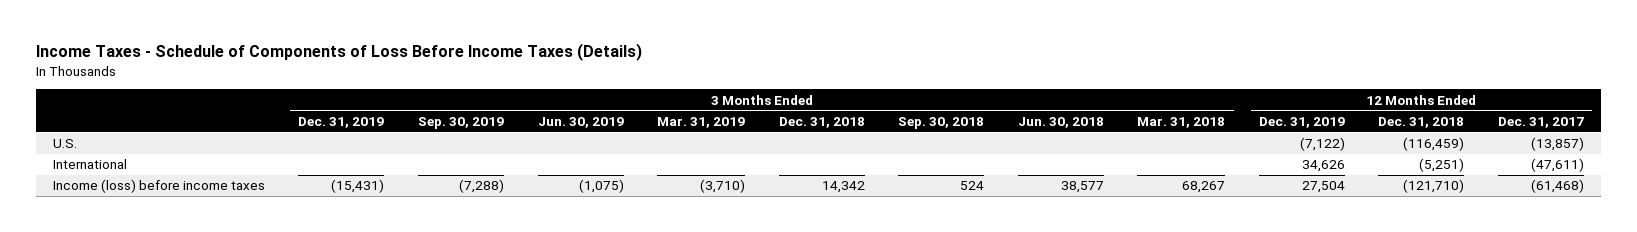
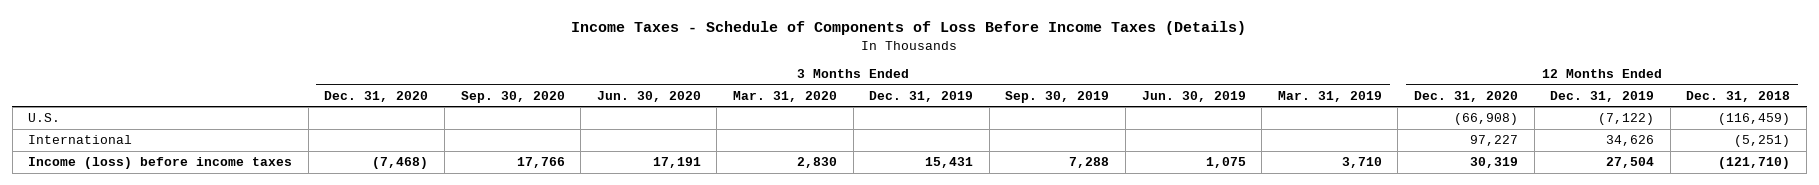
[778,117,865,129] Dec. 31, 2018 -> none
[898,117,985,130] Sep. 30, 2018 -> none
[1017,117,1104,129] Jun. 30, 2018 -> none
[1137,117,1226,129] Mar. 31, 2018 -> none
[1498,117,1585,129] Dec. 31, 2017 -> none
none -> [324,90,429,102] Dec. 31, 2020
none -> [460,90,565,103] Sep. 30, 2020
none -> [596,90,701,102] Jun. 30, 2020
none -> [732,90,837,102] Mar. 31, 2020
none -> [1414,90,1519,102] Dec. 31, 2020
[331,179,385,194] (15,431) -> [925,157,974,169] 15,431
[458,179,504,194] (7,288) -> [1069,157,1110,169] 7,288
[578,179,624,194] (1,075) -> [1205,157,1246,169] 1,075
[700,179,746,194] (3,710) -> [1341,157,1382,169] 3,710

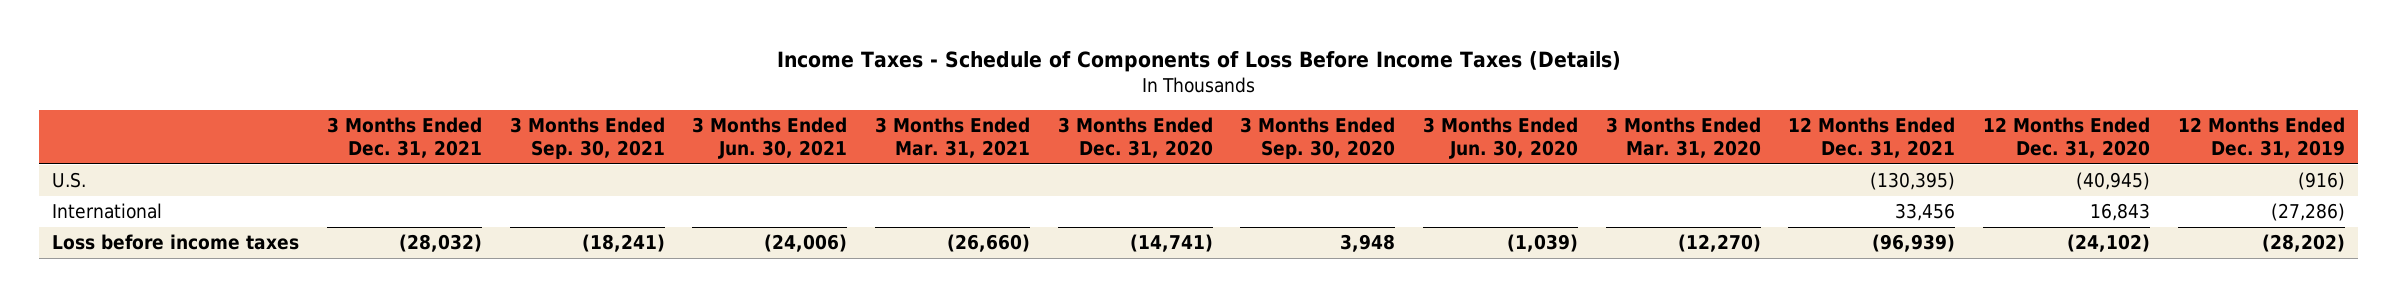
[869,90,974,102] Dec. 31, 2019 -> none
[1005,90,1110,103] Sep. 30, 2019 -> none
[1141,90,1246,102] Jun. 30, 2019 -> none
[1277,90,1382,102] Mar. 31, 2019 -> none
[1686,90,1791,102] Dec. 31, 2018 -> none
none -> [327,117,483,158] 3 Months Ended Dec. 31, 2021
none -> [509,117,665,159] 3 Months Ended Sep. 30, 2021
none -> [692,117,848,159] 3 Months Ended Jun. 30, 2021
none -> [875,117,1031,158] 3 Months Ended Mar. 31, 2021
none -> [1788,117,1956,158] 12 Months Ended Dec. 31, 2021
[1454,113,1519,126] (66,908) -> [2075,172,2150,191] (40,945)
[1598,113,1655,126] (7,122) -> [2297,172,2345,191] (916)
[1470,135,1519,147] 97,227 -> [2089,203,2150,222] 16,843
[1606,135,1655,147] 34,626 -> [2270,203,2345,222] (27,286)
[28,157,293,170] Income (loss) before income taxes -> [52,234,300,251] Loss before income taxes
[372,157,429,170] (7,468) -> [1129,234,1213,253] (14,741)
[516,157,565,169] 17,766 -> [1340,234,1396,253] 3,948
[652,157,701,169] 17,191 -> [1506,234,1578,253] (1,039)
[796,157,837,169] 2,830 -> [1677,234,1761,253] (12,270)
[1470,157,1519,169] 30,319 -> [2066,234,2150,253] (24,102)
[1606,157,1655,169] 27,504 -> [2261,234,2345,253] (28,202)

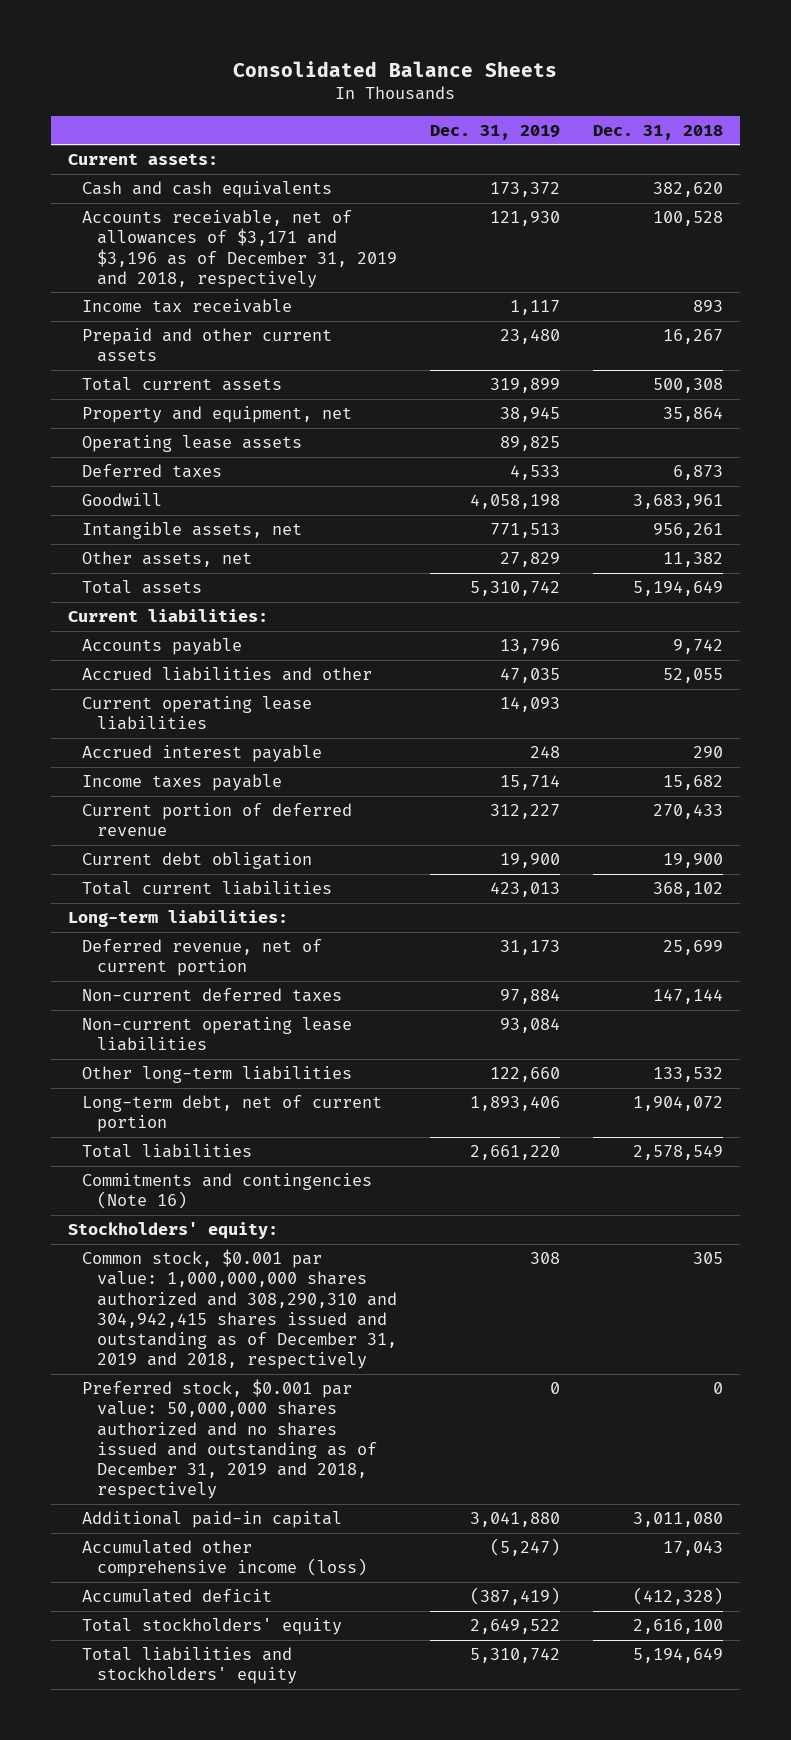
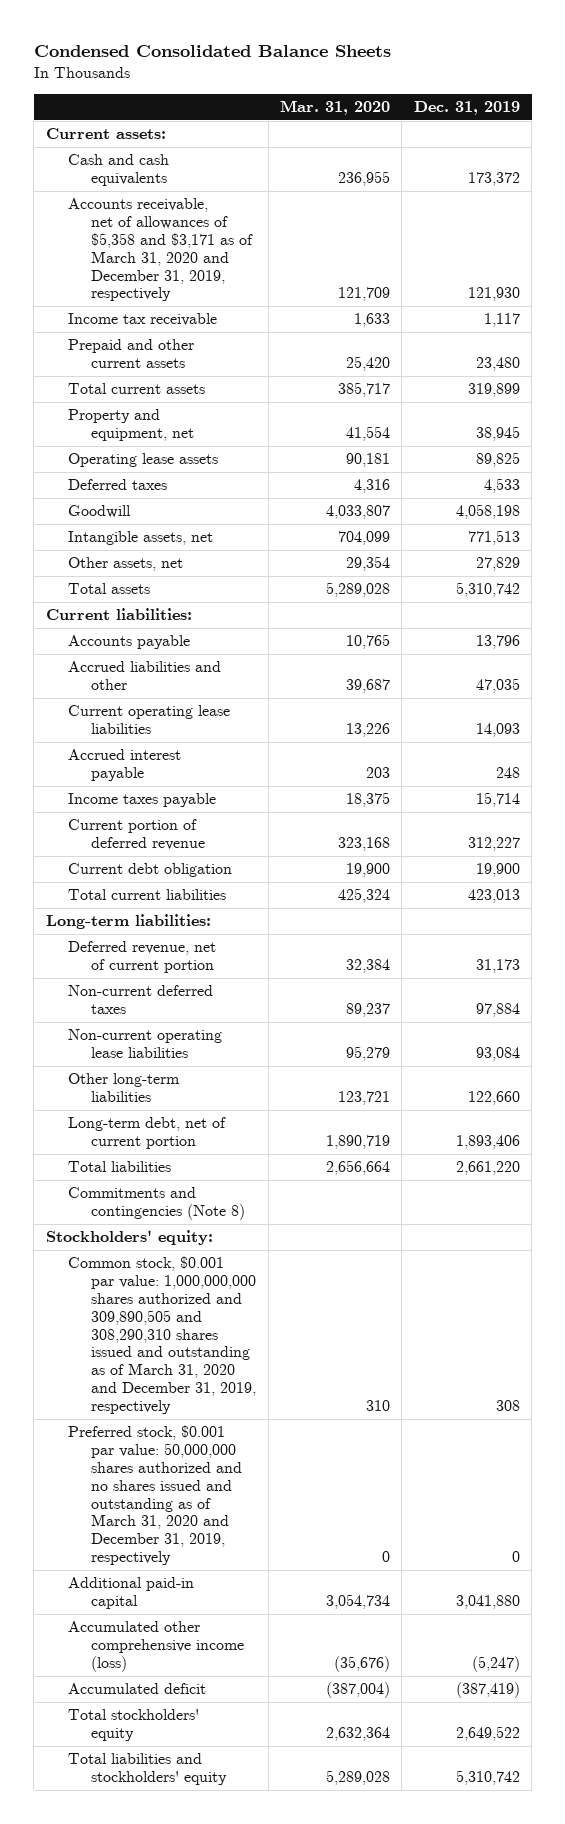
[233,60,558,77] Consolidated Balance Sheets -> [33,45,391,58] Condensed Consolidated Balance Sheets
[593,124,724,140] Dec. 31, 2018 -> none
none -> [280,99,391,115] Mar. 31, 2020
[82,210,398,288] Accounts receivable, net of allowances of $3,171 and $3,196 as of December 31, 2019 and 2018, respectively -> [68,198,254,302] Accounts receivable, net of allowances of $5,358 and $3,171 as of March 31, 2020 and December 31, 2019, respectively
[82,1173,373,1210] Commitments and contingencies (Note 16) -> [68,1187,246,1221] Commitments and contingencies (Note 8)
[82,1249,398,1369] Common stock, $0.001 par value: 1,000,000,000 shares authorized and 308,290,310 and 304,942,415 shares issued and outstanding as of December 31, 2019 and 2018, respectively -> [68,1256,257,1414] Common stock, $0.001 par value: 1,000,000,000 shares authorized and 309,890,505 and 308,290,310 shares issued and outstanding as of March 31, 2020 and December 31, 2019, respectively
[82,1379,378,1499] Preferred stock, $0.001 par value: 50,000,000 shares authorized and no shares issued and outstanding as of December 31, 2019 and 2018, respectively -> [68,1425,243,1566] Preferred stock, $0.001 par value: 50,000,000 shares authorized and no shares issued and outstanding as of March 31, 2020 and December 31, 2019, respectively

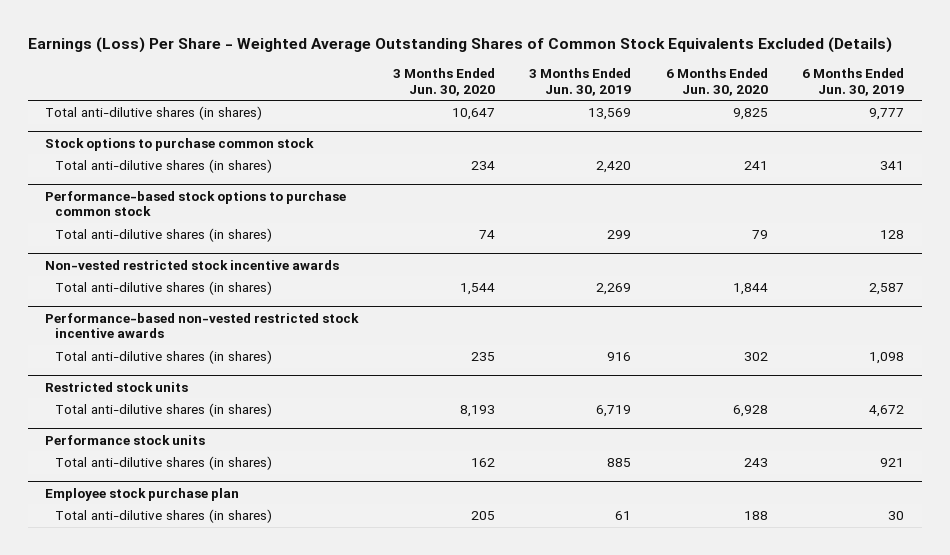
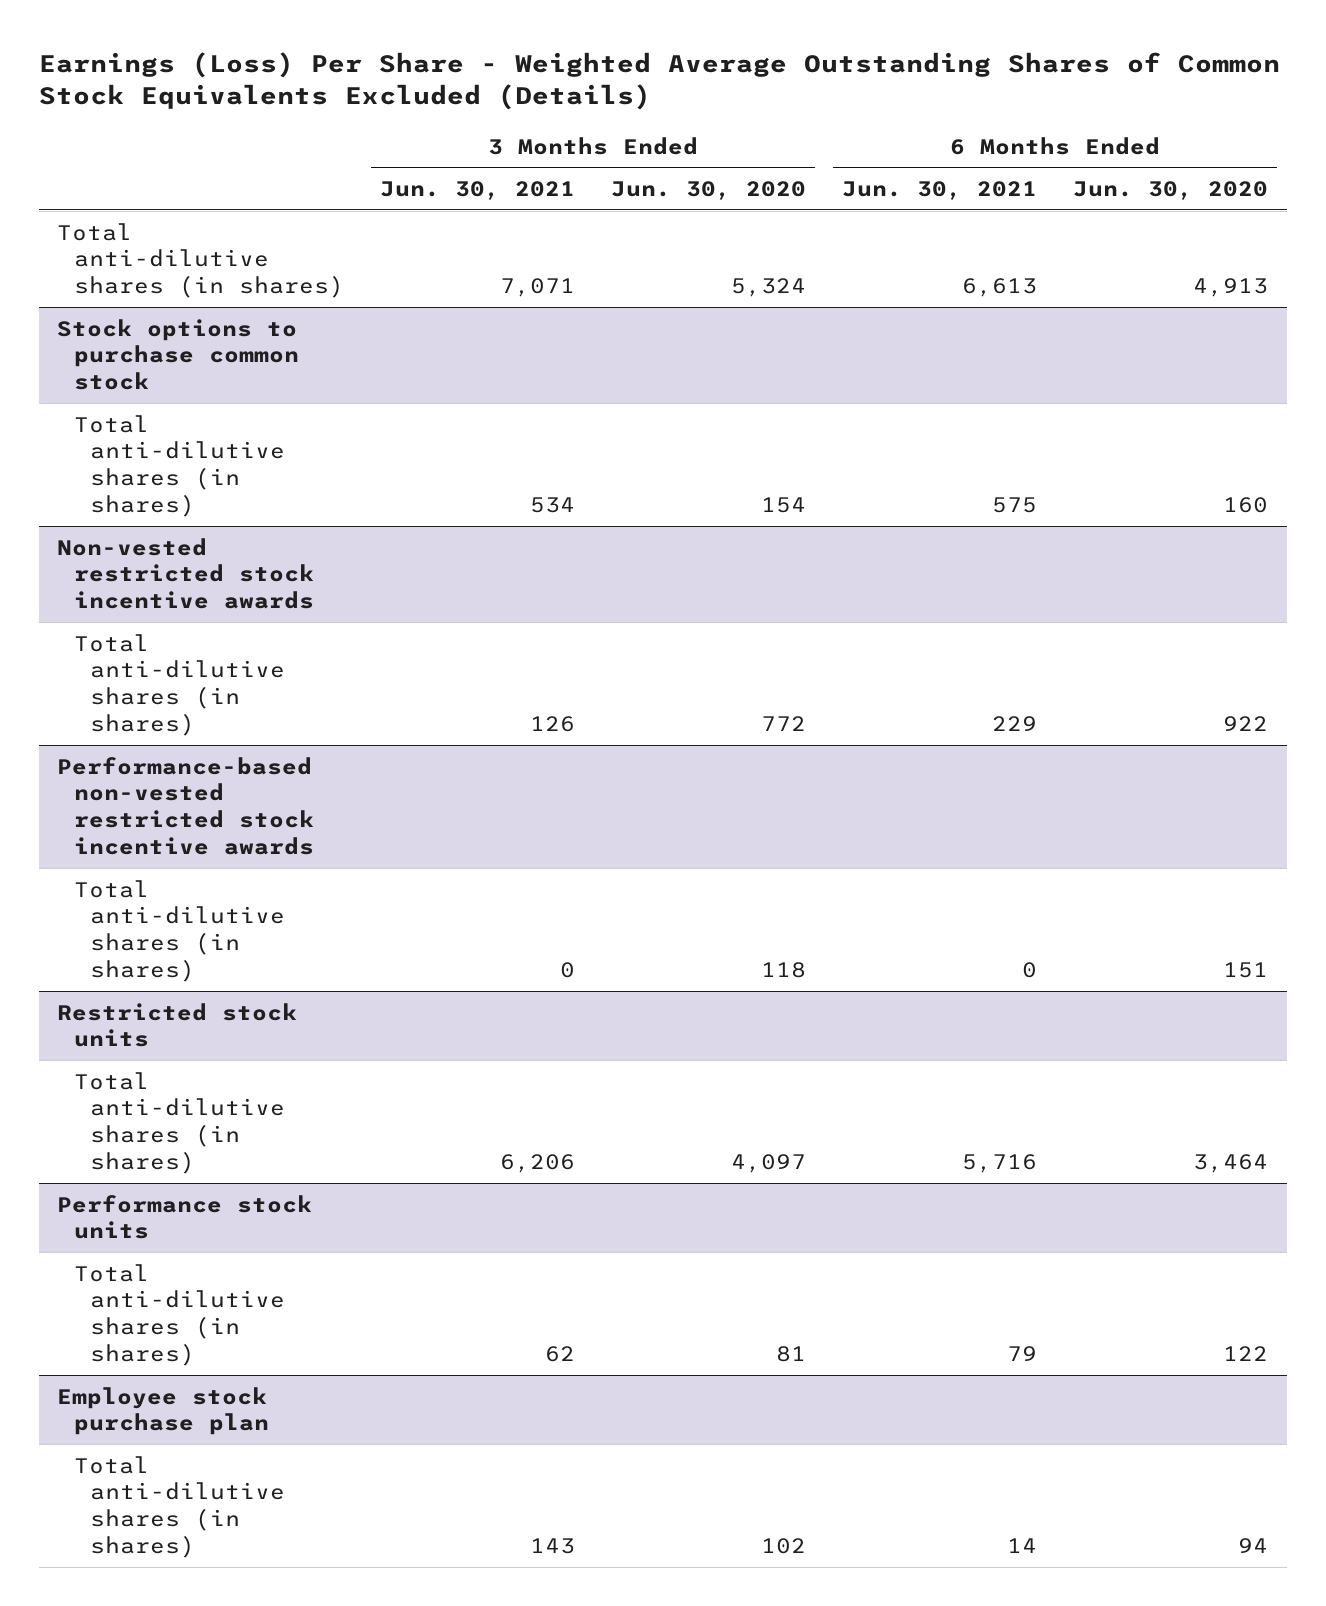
[529,68,632,96] 3 Months Ended Jun. 30, 2019 -> none
[802,68,905,96] 6 Months Ended Jun. 30, 2019 -> none
none -> [379,181,575,201] Jun. 30, 2021
none -> [842,181,1038,201] Jun. 30, 2021
[451,108,495,121] 10,647 -> [730,278,806,298] 5,324
[732,108,768,121] 9,825 -> [1193,278,1269,298] 4,913
[45,190,347,217] Performance-based stock options to purchase common stock -> none
[55,228,273,243] Total anti-dilutive shares (in shares) -> none
[470,161,495,171] 234 -> [760,496,806,513] 154
[743,161,768,171] 241 -> [1223,496,1269,513] 160
[459,283,495,296] 1,544 -> [760,715,806,731] 772
[732,283,768,296] 1,844 -> [1223,715,1269,731] 922
[470,352,495,362] 235 -> [760,961,806,978] 118
[743,352,768,362] 302 -> [1223,961,1269,978] 151
[459,405,495,418] 8,193 -> [730,1153,806,1173] 4,097
[732,405,768,418] 6,928 -> [1193,1153,1269,1173] 3,464
[470,458,495,468] 162 -> [775,1345,806,1362] 81
[743,458,768,468] 243 -> [1223,1345,1269,1361] 122
[470,511,495,521] 205 -> [760,1537,806,1554] 102
[743,511,768,521] 188 -> [1238,1537,1269,1553] 94

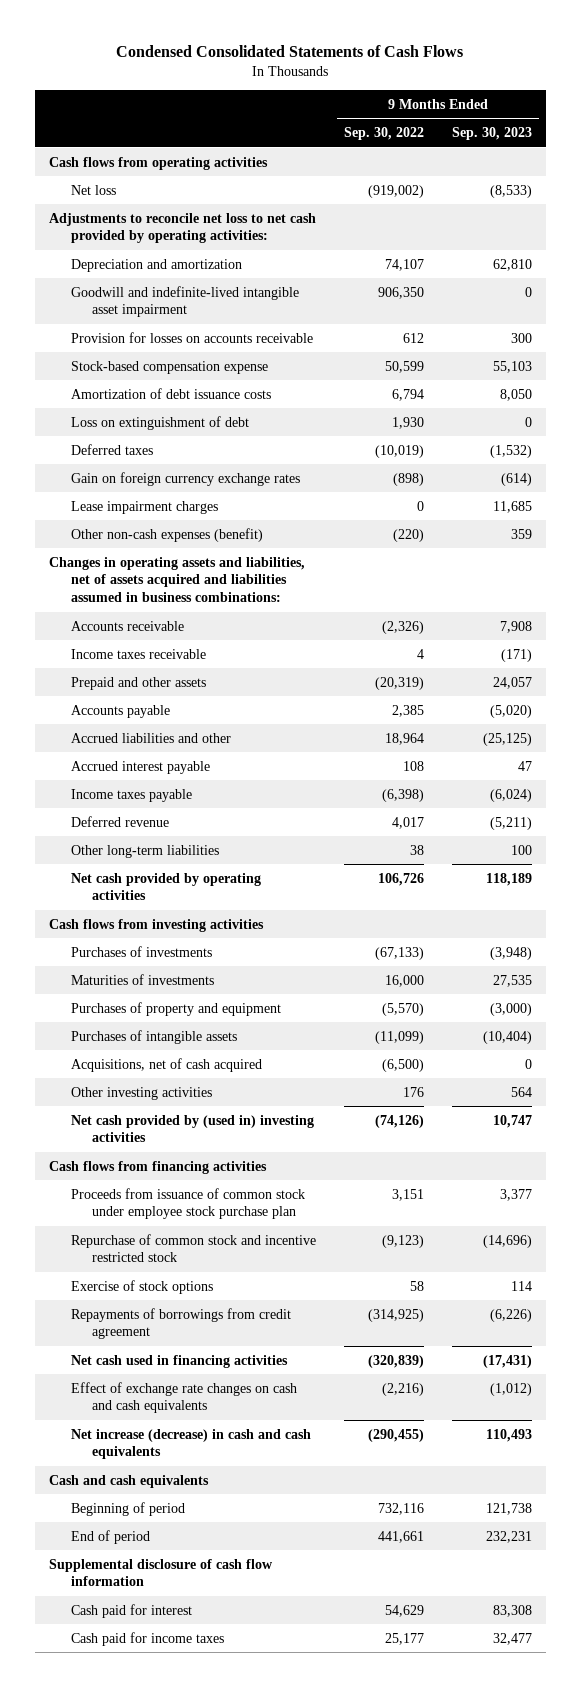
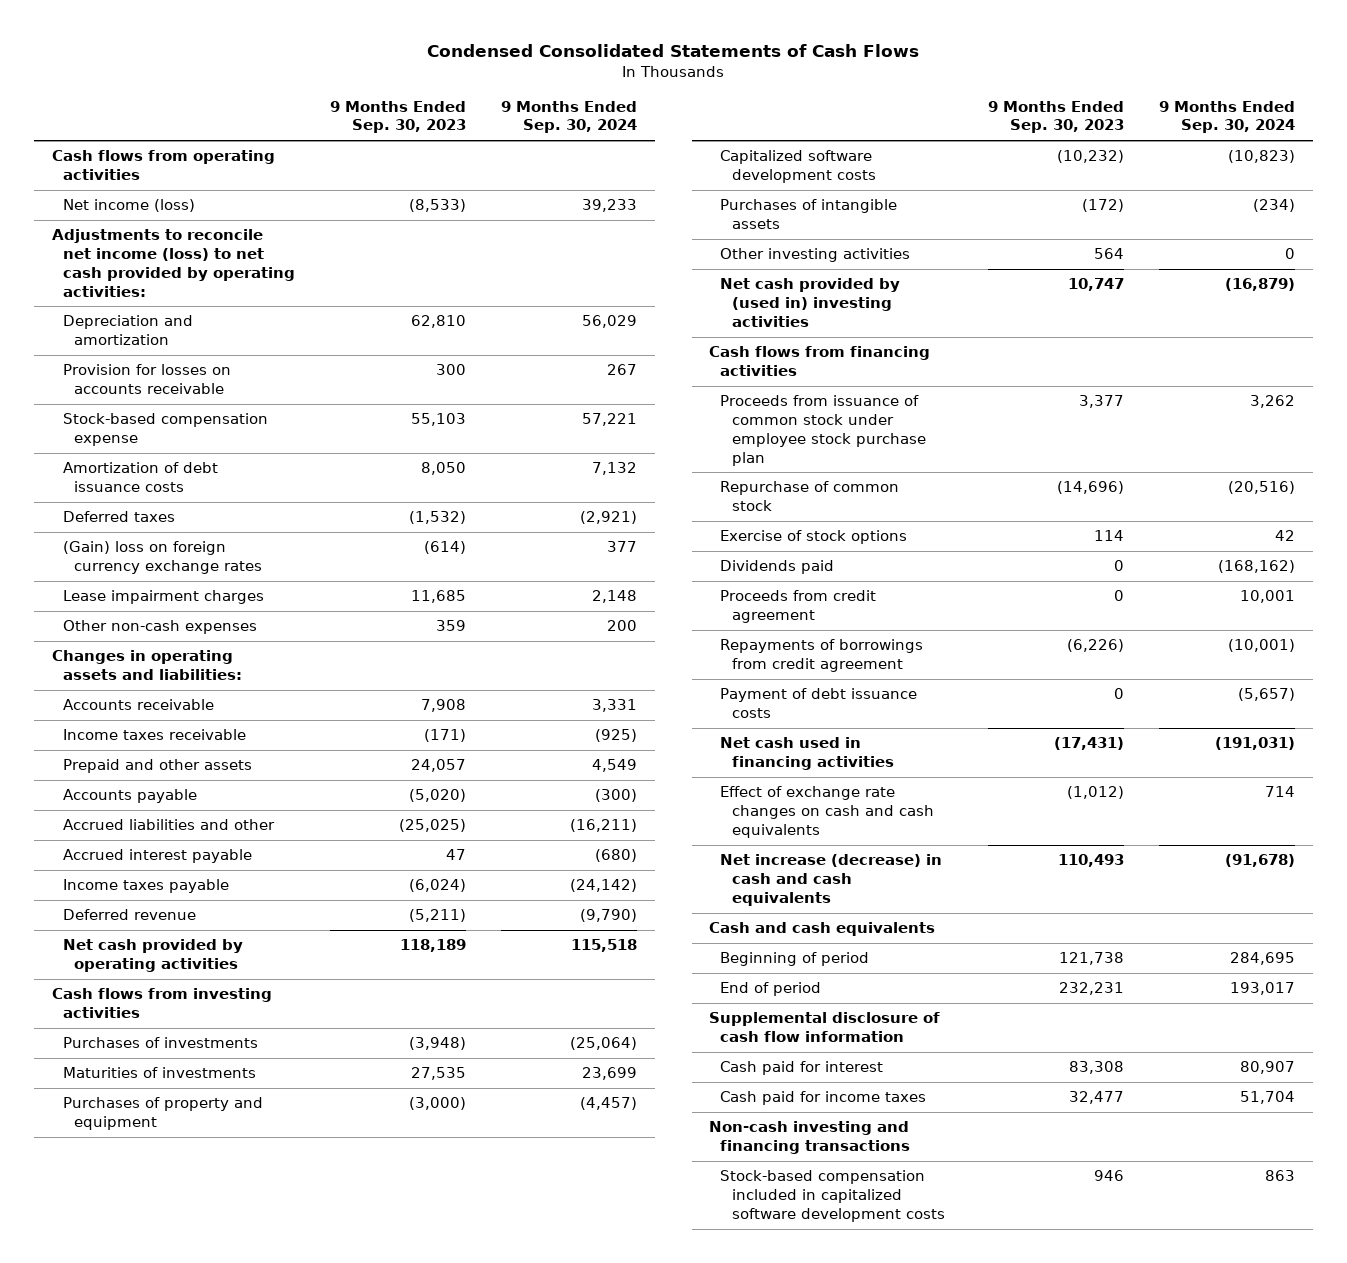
[343,127,424,141] Sep. 30, 2022 -> none
none -> [501,100,638,134] 9 Months Ended Sep. 30, 2024
[70,184,116,195] Net loss -> [62,199,195,213] Net income (loss)
[49,212,317,244] Adjustments to reconcile net loss to net cash provided by operating activities: -> [51,229,295,297] Adjustments to reconcile net income (loss) to net cash provided by operating activities:
[70,285,299,318] Goodwill and indefinite-lived intangible asset impairment -> none
[70,415,249,430] Loss on extinguishment of debt -> none
[70,471,300,486] Gain on foreign currency exchange rates -> [62,541,263,575] (Gain) loss on foreign currency exchange rates
[70,527,263,542] Other non-cash expenses (benefit) -> [62,620,257,635] Other non-cash expenses
[49,556,306,603] Changes in operating assets and liabilities, net of assets acquired and liabilities assumed in business combinations: -> [51,650,242,681] Changes in operating assets and liabilities:
[482,732,532,746] (25,125) -> [399,819,467,833] (25,025)
[70,844,219,858] Other long-term liabilities -> none
[70,1057,262,1072] Acquisitions, net of cash acquired -> none
none -> [720,150,876,184] Capitalized software development costs
[482,1030,532,1044] (10,404) -> [1081,199,1124,213] (172)
[70,1233,316,1263] Repurchase of common stock and incentive restricted stock -> [720,481,900,512] Repurchase of common stock
none -> [720,560,835,575] Dividends paid
none -> [720,590,877,624] Proceeds from credit agreement
none -> [720,688,918,719] Payment of debt issuance costs
none -> [709,1121,911,1155] Non-cash investing and financing transactions
none -> [720,1170,945,1222] Stock-based compensation included in capitalized software development costs

